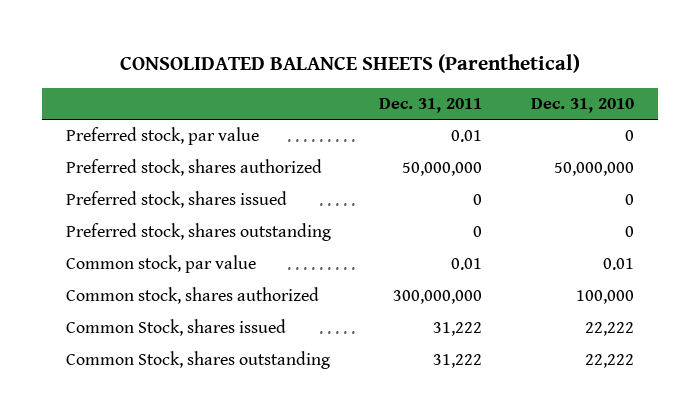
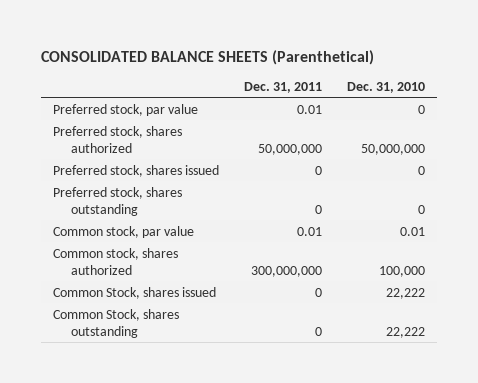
[433,322,483,337] 31,222 -> [314,287,322,297] 0
[433,354,483,369] 31,222 -> [314,326,322,336] 0

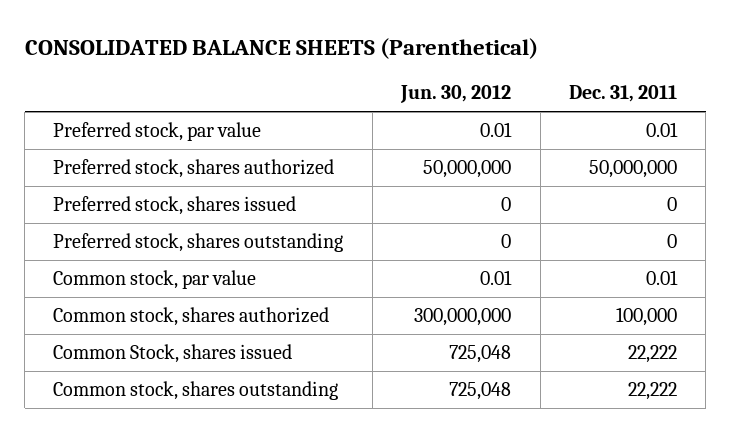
[346,81,425,93] Dec. 31, 2010 -> none
none -> [400,85,512,104] Jun. 30, 2012
[250,265,322,277] 300,000,000 -> [615,307,677,327] 100,000
[314,287,322,297] 0 -> [627,345,677,364] 22,222
[53,308,180,338] Common Stock, shares outstanding -> [53,381,339,401] Common stock, shares outstanding
[314,326,322,336] 0 -> [627,382,677,401] 22,222

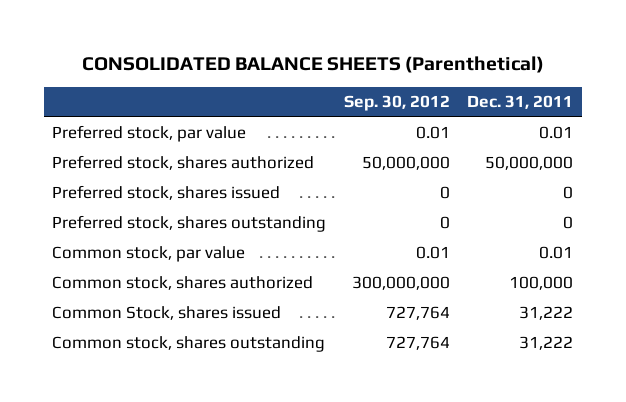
[400,85,512,104] Jun. 30, 2012 -> none
none -> [343,95,450,112] Sep. 30, 2012
[627,345,677,364] 22,222 -> [519,306,574,321] 31,222
[627,382,677,401] 22,222 -> [519,336,574,351] 31,222

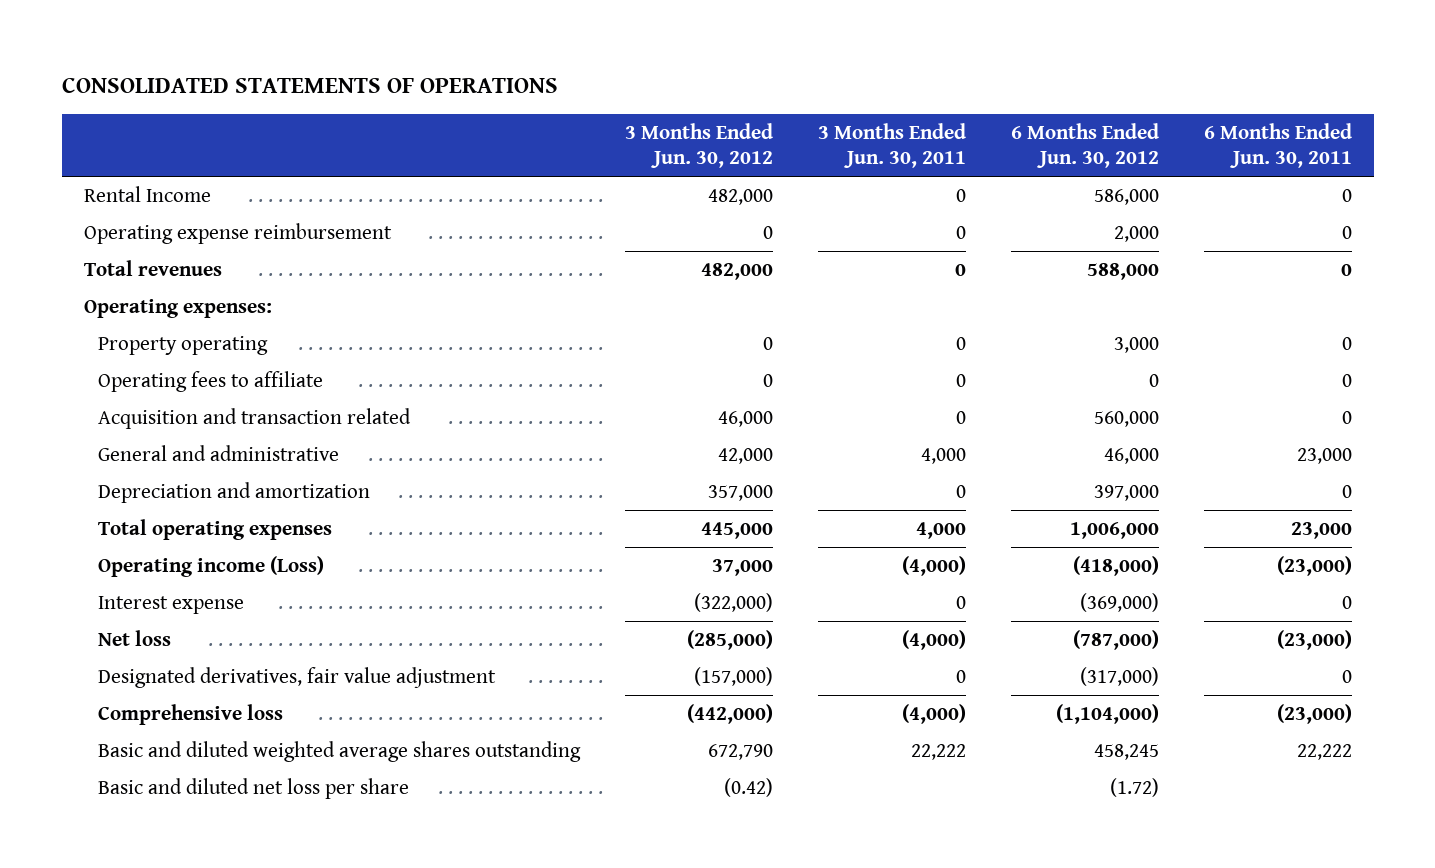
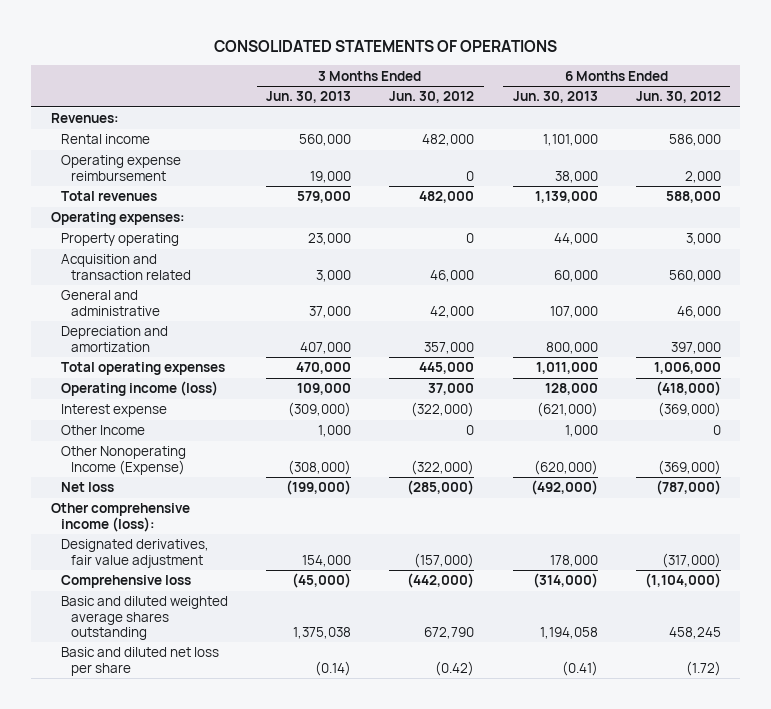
[817,122,966,169] 3 Months Ended Jun. 30, 2011 -> none
[1203,122,1352,169] 6 Months Ended Jun. 30, 2011 -> none
none -> [266,91,352,104] Jun. 30, 2013
none -> [512,91,598,104] Jun. 30, 2013
none -> [50,113,119,124] Revenues:
[83,185,211,202] Rental Income -> [60,134,150,145] Rental income
[98,370,324,392] Operating fees to affiliate -> none
[98,555,325,577] Operating income (Loss) -> [60,381,218,397] Operating income (loss)
none -> [60,425,145,436] Other Income
none -> [60,446,186,475] Other Nonoperating Income (Expense)
none -> [50,503,190,532] Other comprehensive income (loss):

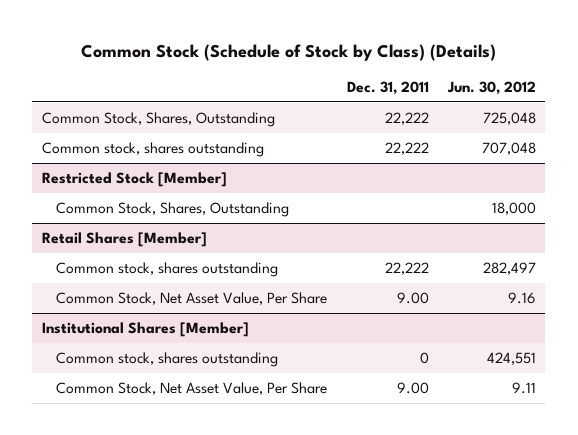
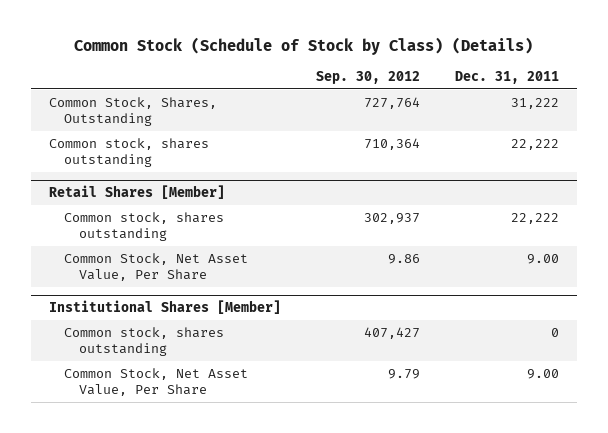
[446,81,536,96] Jun. 30, 2012 -> none
none -> [315,71,420,85] Sep. 30, 2012
[384,112,429,126] 22,222 -> [511,97,560,109] 31,222
[41,172,227,188] Restricted Stock [Member] -> none
[56,202,290,218] Common Stock, Shares, Outstanding -> none

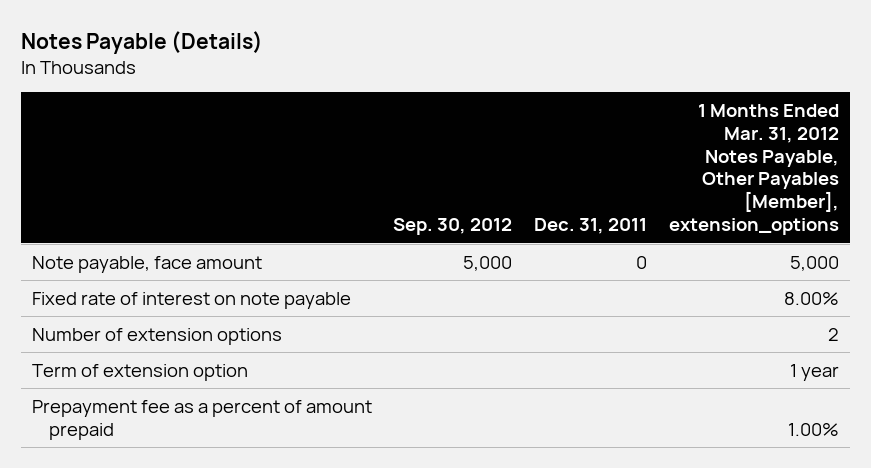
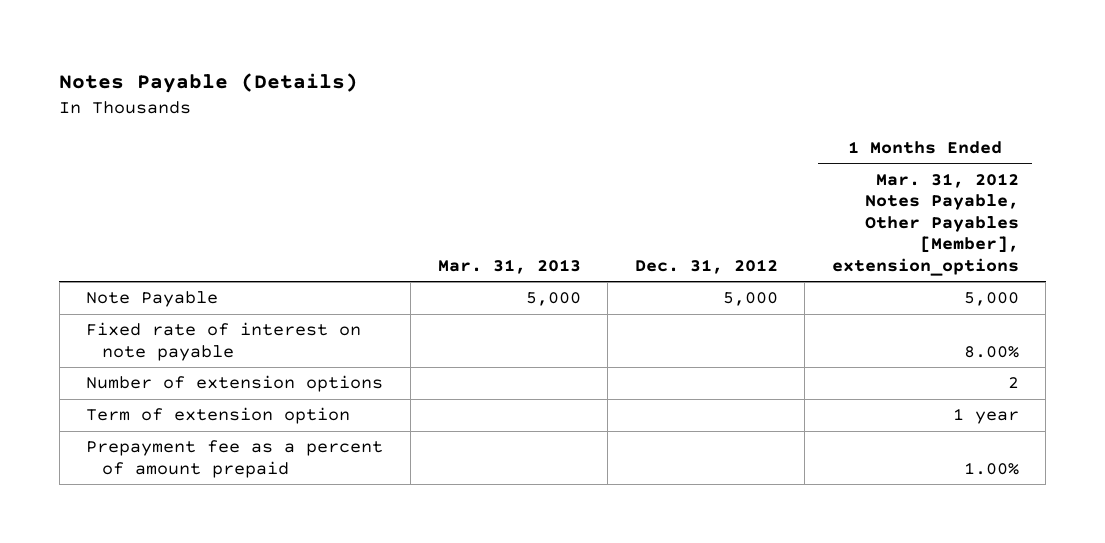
[393,218,513,236] Sep. 30, 2012 -> none
[534,218,648,235] Dec. 31, 2011 -> none
none -> [437,258,581,274] Mar. 31, 2013
none -> [634,258,778,274] Dec. 31, 2012
[31,255,262,273] Note payable, face amount -> [86,291,219,308] Note Payable

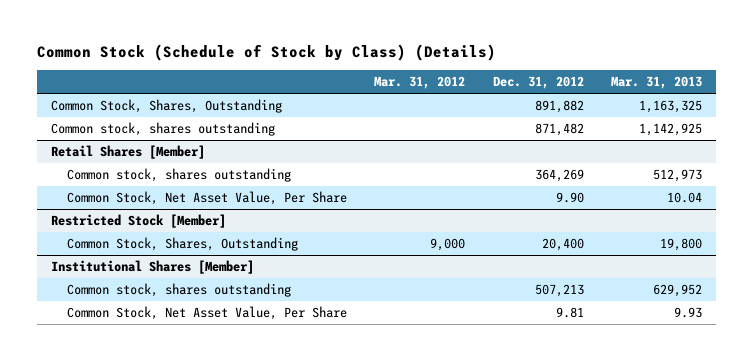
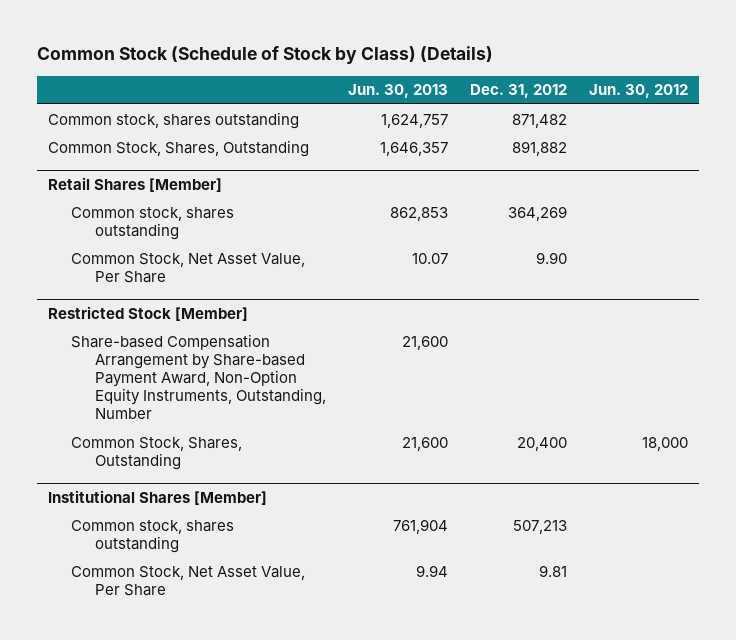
[374,76,466,90] Mar. 31, 2012 -> none
[611,76,703,90] Mar. 31, 2013 -> none
none -> [347,84,448,99] Jun. 30, 2013
none -> [589,84,689,99] Jun. 30, 2012
[50,99,282,114] Common Stock, Shares, Outstanding -> [48,139,310,157] Common Stock, Shares, Outstanding
none -> [71,333,326,420] Share-based Compensation Arrangement by Share-based Payment Award, Non-Option Equity Instruments, Outstanding, Number

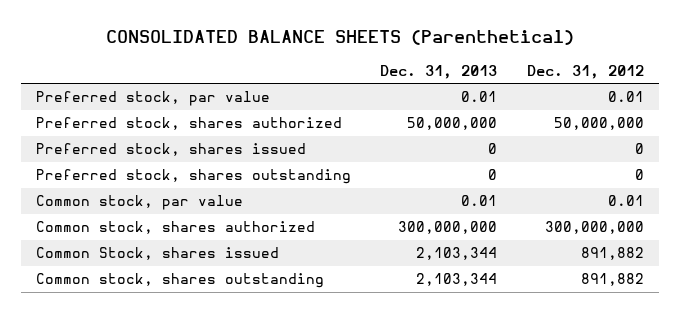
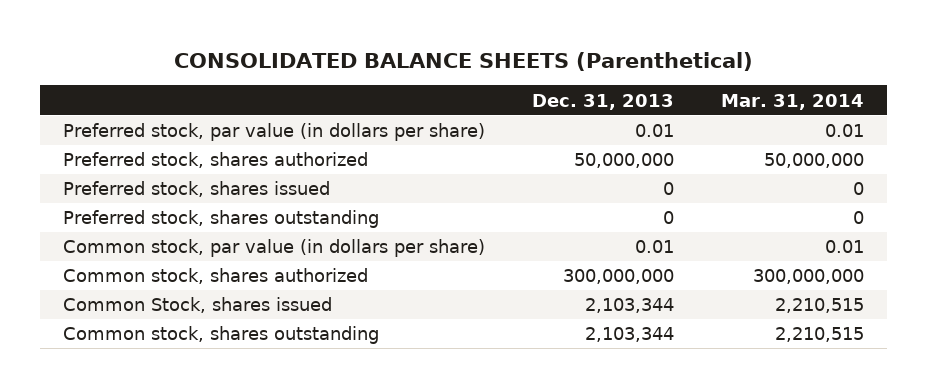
[526,64,644,79] Dec. 31, 2012 -> none
none -> [720,93,864,110] Mar. 31, 2014
[35,91,270,107] Preferred stock, par value -> [63,123,486,142] Preferred stock, par value (in dollars per share)
[35,195,243,211] Common stock, par value -> [63,239,486,258] Common stock, par value (in dollars per share)

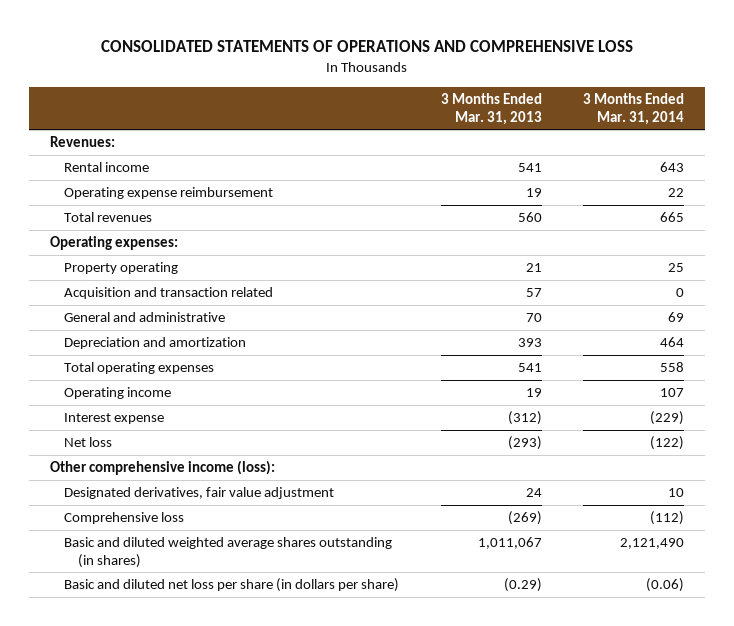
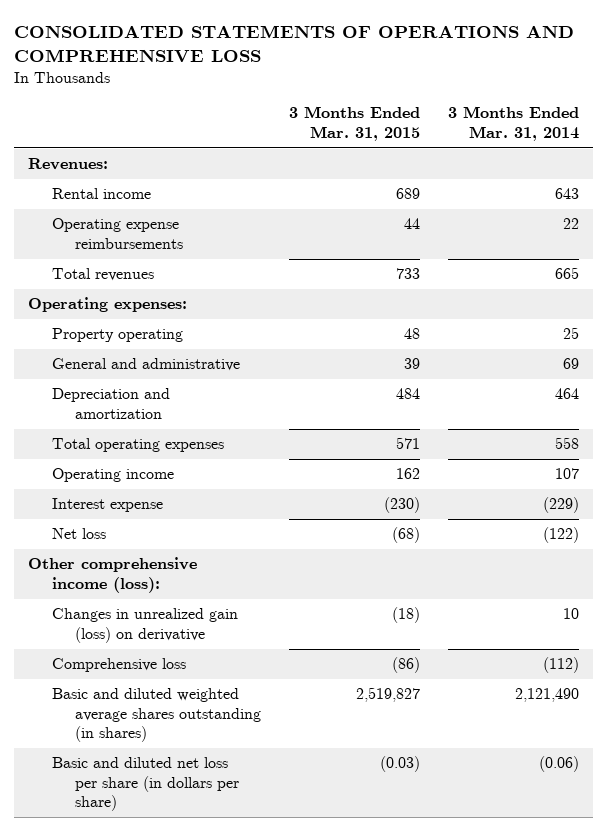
[440,93,542,125] 3 Months Ended Mar. 31, 2013 -> none
none -> [289,106,421,141] 3 Months Ended Mar. 31, 2015
[64,187,274,200] Operating expense reimbursement -> [51,218,184,249] Operating expense reimbursements
[64,287,274,300] Acquisition and transaction related -> none
[64,487,335,500] Designated derivatives, fair value adjustment -> [51,608,238,643] Changes in unrealized gain (loss) on derivative

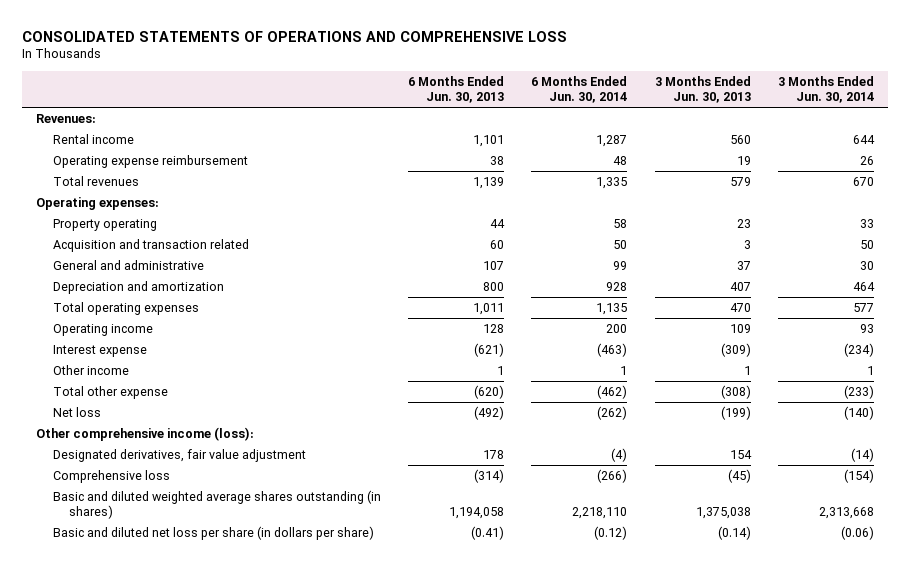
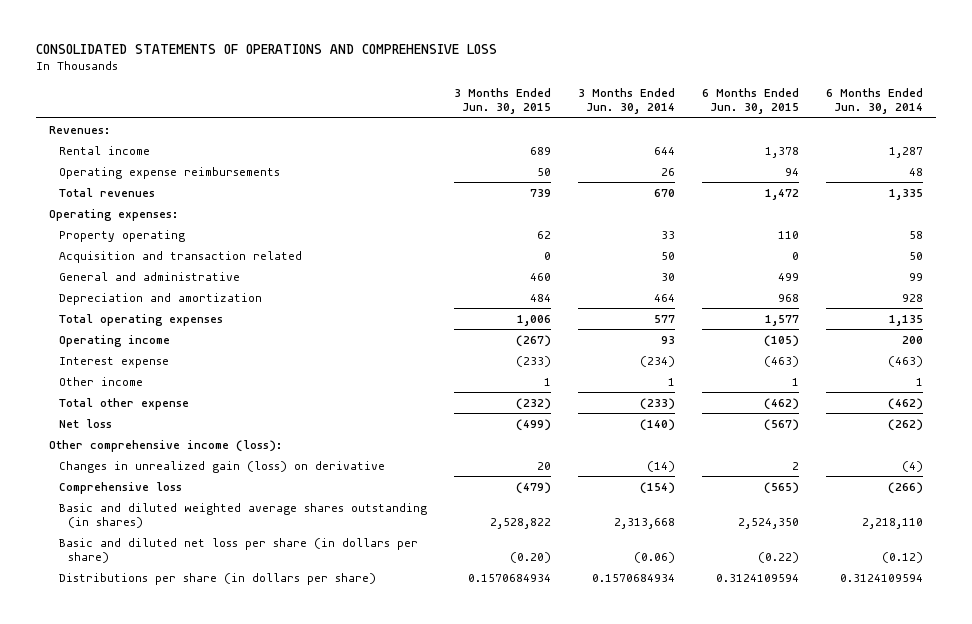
[407,75,504,103] 6 Months Ended Jun. 30, 2013 -> none
[654,75,751,103] 3 Months Ended Jun. 30, 2013 -> none
none -> [453,87,551,115] 3 Months Ended Jun. 30, 2015
none -> [701,87,799,115] 6 Months Ended Jun. 30, 2015
[52,155,248,169] Operating expense reimbursement -> [58,166,280,179] Operating expense reimbursements
[52,449,306,463] Designated derivatives, fair value adjustment -> [58,460,385,473] Changes in unrealized gain (loss) on derivative
none -> [58,572,376,585] Distributions per share (in dollars per share)

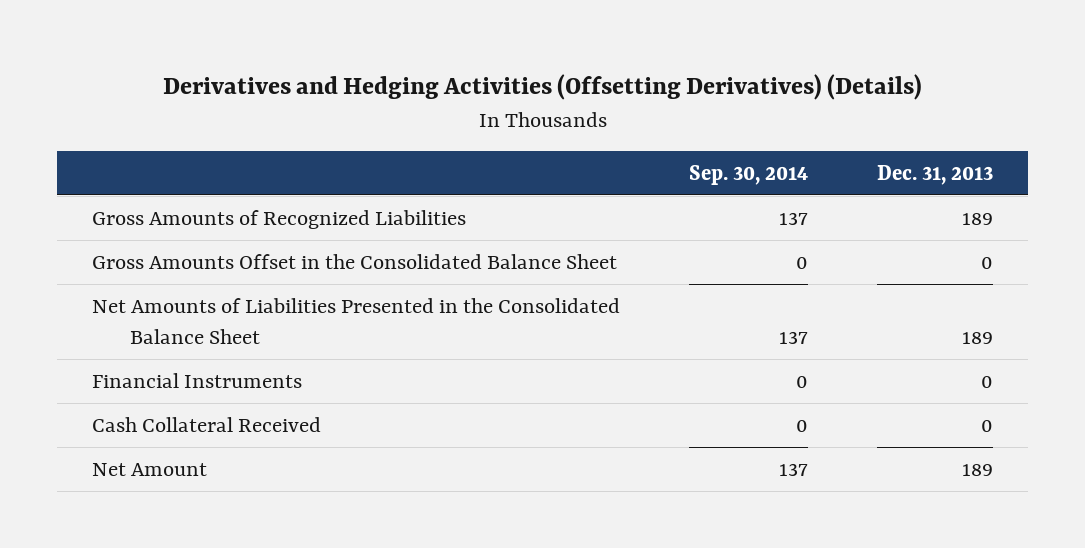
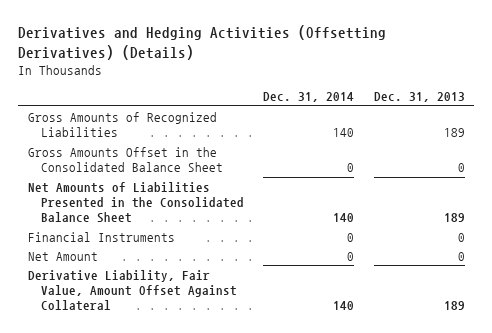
[689,164,809,185] Sep. 30, 2014 -> none
none -> [263,91,355,102] Dec. 31, 2014
[91,416,321,432] Cash Collateral Received -> [27,251,98,261] Net Amount
[91,462,207,476] Net Amount -> [27,269,238,312] Derivative Liability, Fair Value, Amount Offset Against Collateral

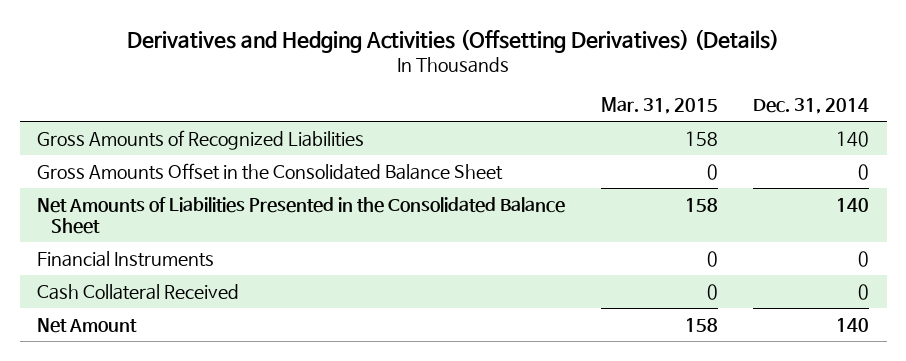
[373,91,465,102] Dec. 31, 2013 -> none
none -> [600,97,718,115] Mar. 31, 2015
[27,269,238,312] Derivative Liability, Fair Value, Amount Offset Against Collateral -> none
none -> [37,283,240,300] Cash Collateral Received
[347,251,355,261] 0 -> [836,317,870,332] 140

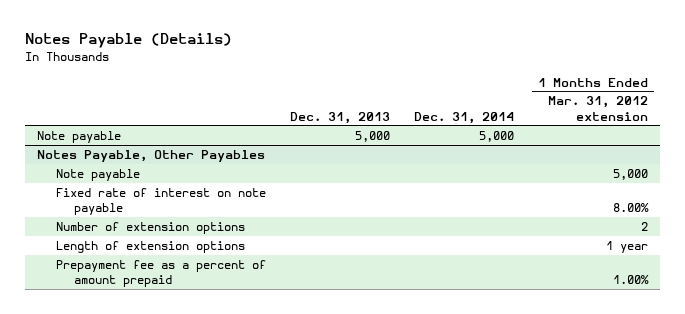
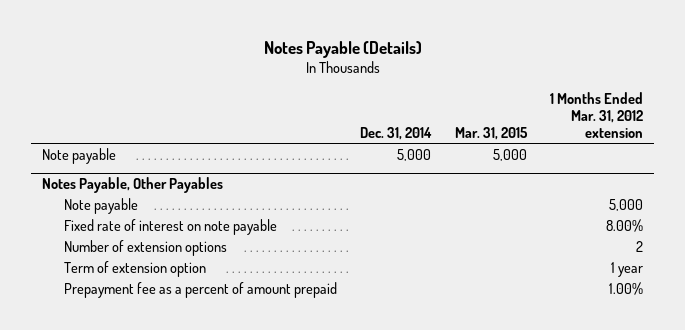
[289,111,390,124] Dec. 31, 2013 -> none
none -> [454,127,528,141] Mar. 31, 2015
[55,240,245,253] Length of extension options -> [64,260,207,277] Term of extension option

